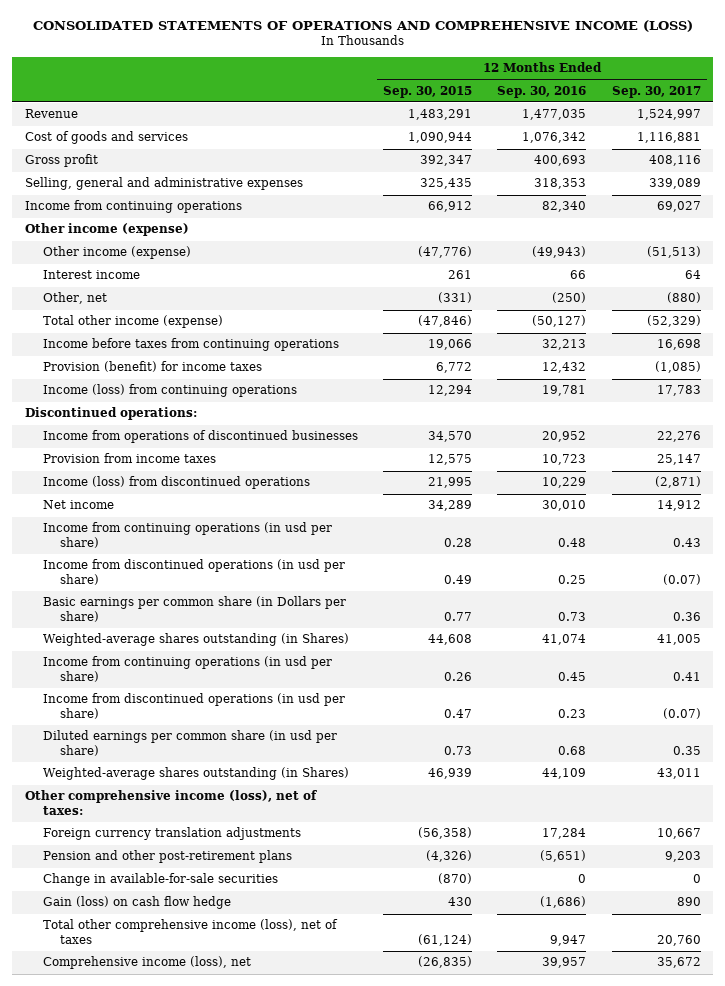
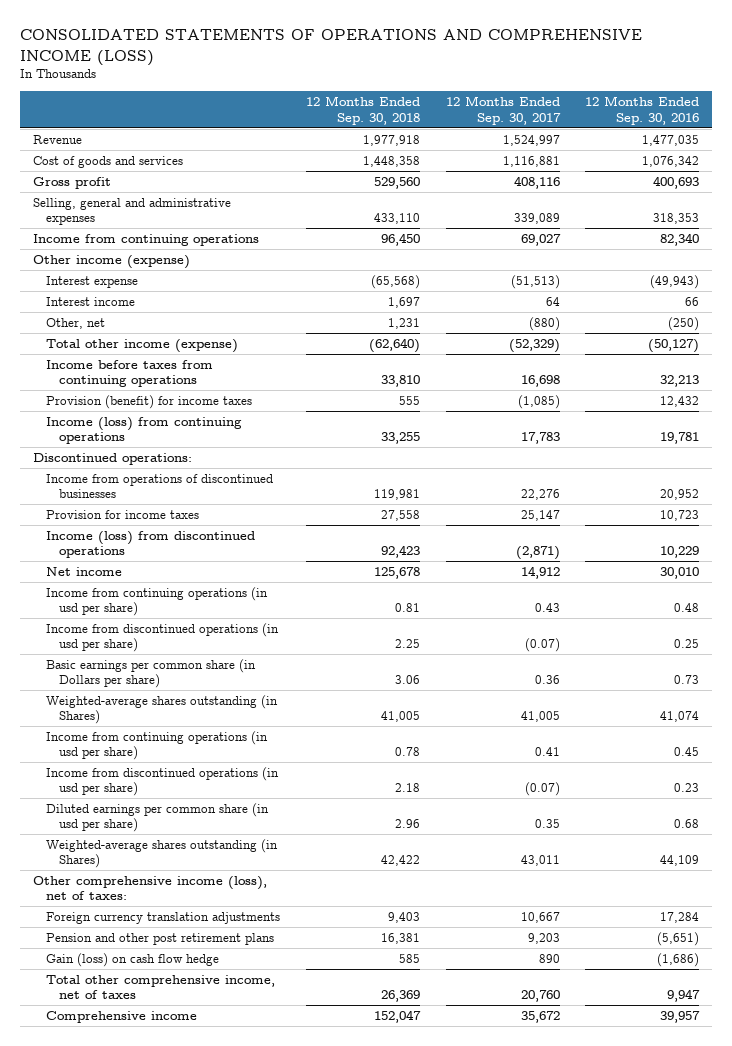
[382,85,472,98] Sep. 30, 2015 -> none
none -> [305,96,420,125] 12 Months Ended Sep. 30, 2018
[42,246,191,260] Other income (expense) -> [46,276,139,289] Interest expense
[42,453,216,464] Provision from income taxes -> [46,510,200,520] Provision for income taxes
[42,873,278,887] Change in available-for-sale securities -> none
[42,850,292,864] Pension and other post-retirement plans -> [46,933,275,946] Pension and other post retirement plans
[42,919,338,945] Total other comprehensive income (loss), net of taxes -> [46,975,276,1000] Total other comprehensive income, net of taxes
[42,956,251,970] Comprehensive income (loss), net -> [46,1011,198,1024] Comprehensive income

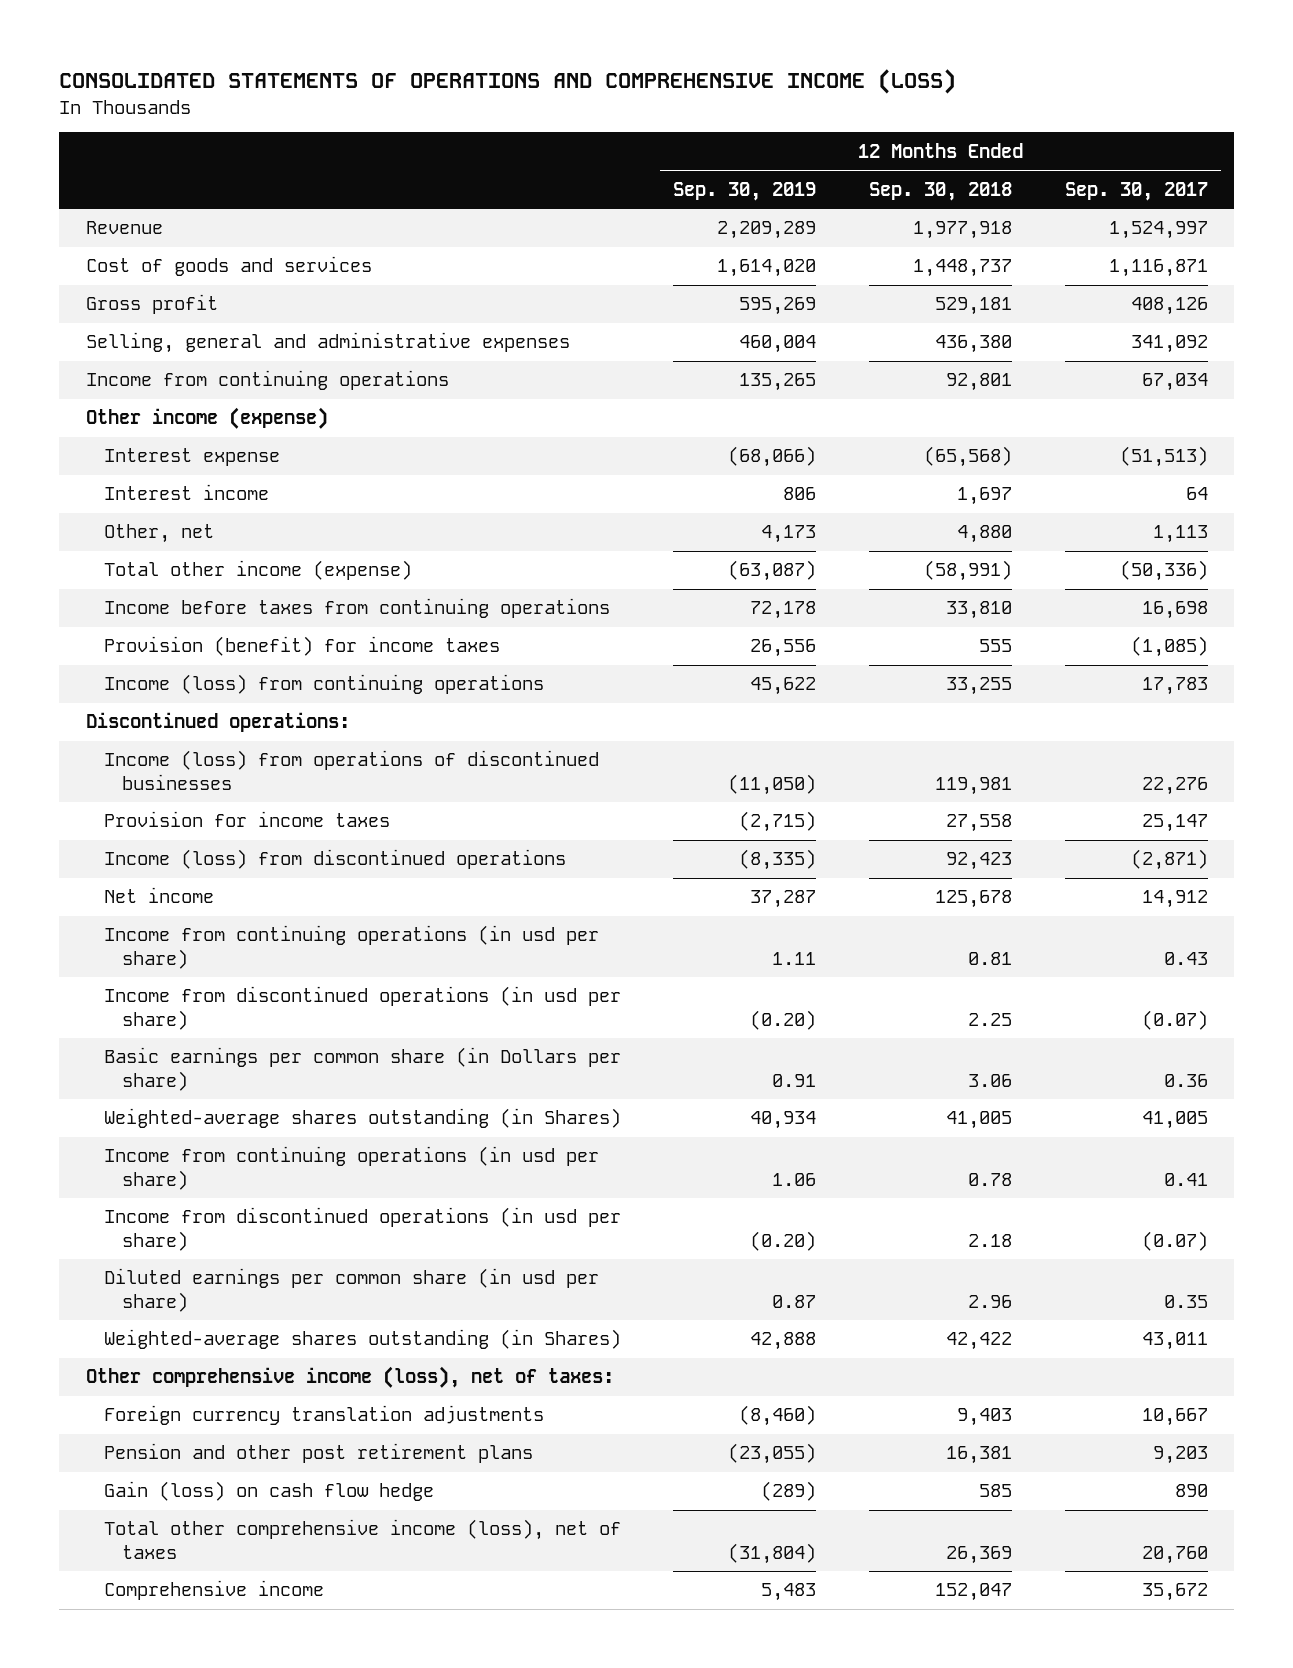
[585,96,700,125] 12 Months Ended Sep. 30, 2016 -> none
none -> [673,181,817,201] Sep. 30, 2019
[362,156,420,168] 1,448,358 -> [913,259,1013,278] 1,448,737
[502,156,560,168] 1,116,881 -> [1108,259,1208,278] 1,116,871
[373,177,420,190] 529,560 -> [935,297,1013,316] 529,181
[513,176,560,190] 408,116 -> [1130,297,1208,316] 408,126
[373,213,420,225] 433,110 -> [935,335,1013,354] 436,380
[513,213,560,225] 339,089 -> [1130,335,1208,354] 341,092
[380,233,420,247] 96,450 -> [946,373,1013,392] 92,801
[520,234,561,247] 69,027 -> [1141,373,1208,392] 67,034
[387,318,420,330] 1,231 -> [957,525,1013,544] 4,880
[528,317,560,332] (880) -> [1152,525,1208,544] 1,113
[368,338,420,354] (62,640) -> [924,560,1013,582] (58,991)
[508,339,560,354] (52,329) -> [1119,560,1208,582] (50,336)
[46,474,274,499] Income from operations of discontinued businesses -> [103,750,599,791] Income (loss) from operations of discontinued businesses
[46,975,276,1000] Total other comprehensive income, net of taxes -> [103,1519,621,1560] Total other comprehensive income (loss), net of taxes

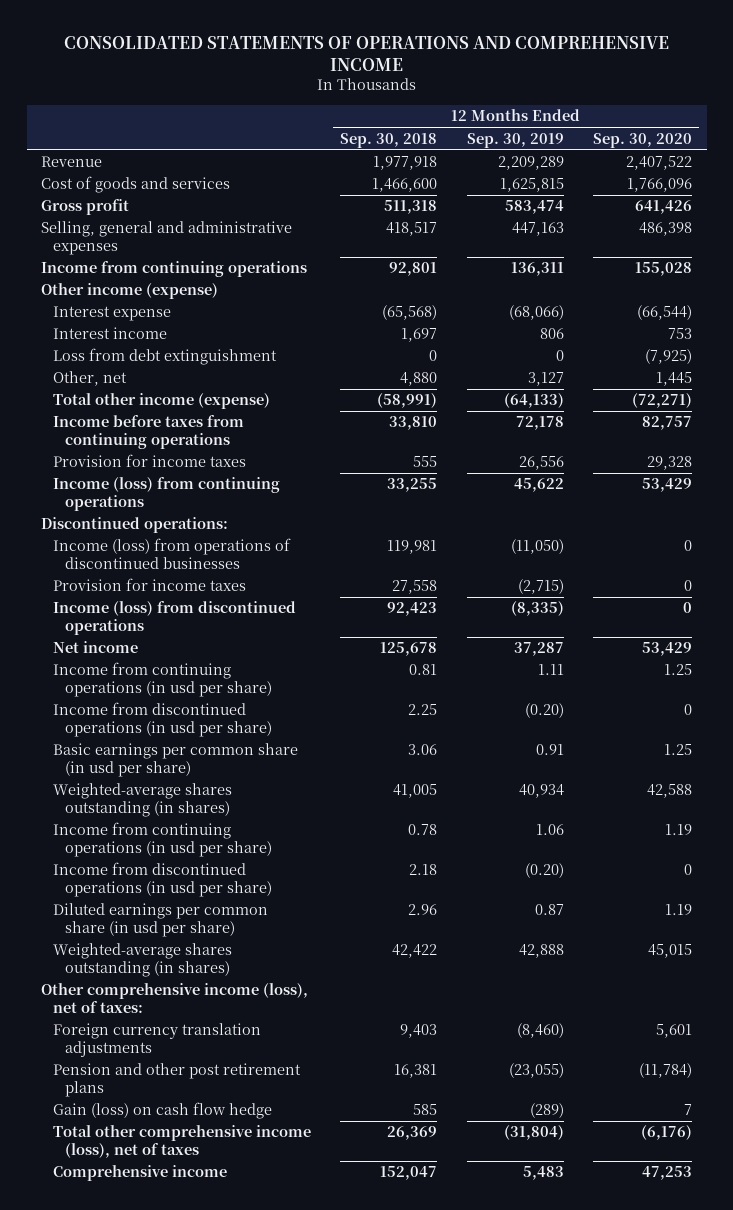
[59,69,957,95] CONSOLIDATED STATEMENTS OF OPERATIONS AND COMPREHENSIVE INCOME (LOSS) -> [63,35,669,72] CONSOLIDATED STATEMENTS OF OPERATIONS AND COMPREHENSIVE INCOME
[1064,181,1208,201] Sep. 30, 2017 -> none
none -> [593,132,693,148] Sep. 30, 2020
[717,259,817,278] 1,614,020 -> [499,178,564,193] 1,625,815
[913,259,1013,278] 1,448,737 -> [372,178,438,193] 1,466,600
[739,297,817,316] 595,269 -> [504,200,564,215] 583,474
[935,297,1013,316] 529,181 -> [384,200,438,215] 511,318
[739,335,817,354] 460,004 -> [511,222,564,237] 447,163
[935,335,1013,354] 436,380 -> [386,222,438,237] 418,517
[739,373,817,392] 135,265 -> [510,262,564,277] 136,311
none -> [53,348,278,366] Loss from debt extinguishment
[761,525,817,544] 4,173 -> [527,372,564,387] 3,127
[728,560,817,582] (63,087) -> [503,393,564,409] (64,133)
[103,636,500,657] Provision (benefit) for income taxes -> [53,454,247,468] Provision for income taxes
[103,1047,621,1092] Basic earnings per common share (in Dollars per share) -> [53,743,299,777] Basic earnings per common share (in usd per share)
[103,1108,621,1129] Weighted-average shares outstanding (in Shares) -> [53,783,233,817] Weighted-average shares outstanding (in shares)
[103,1329,621,1350] Weighted-average shares outstanding (in Shares) -> [53,943,233,977] Weighted-average shares outstanding (in shares)

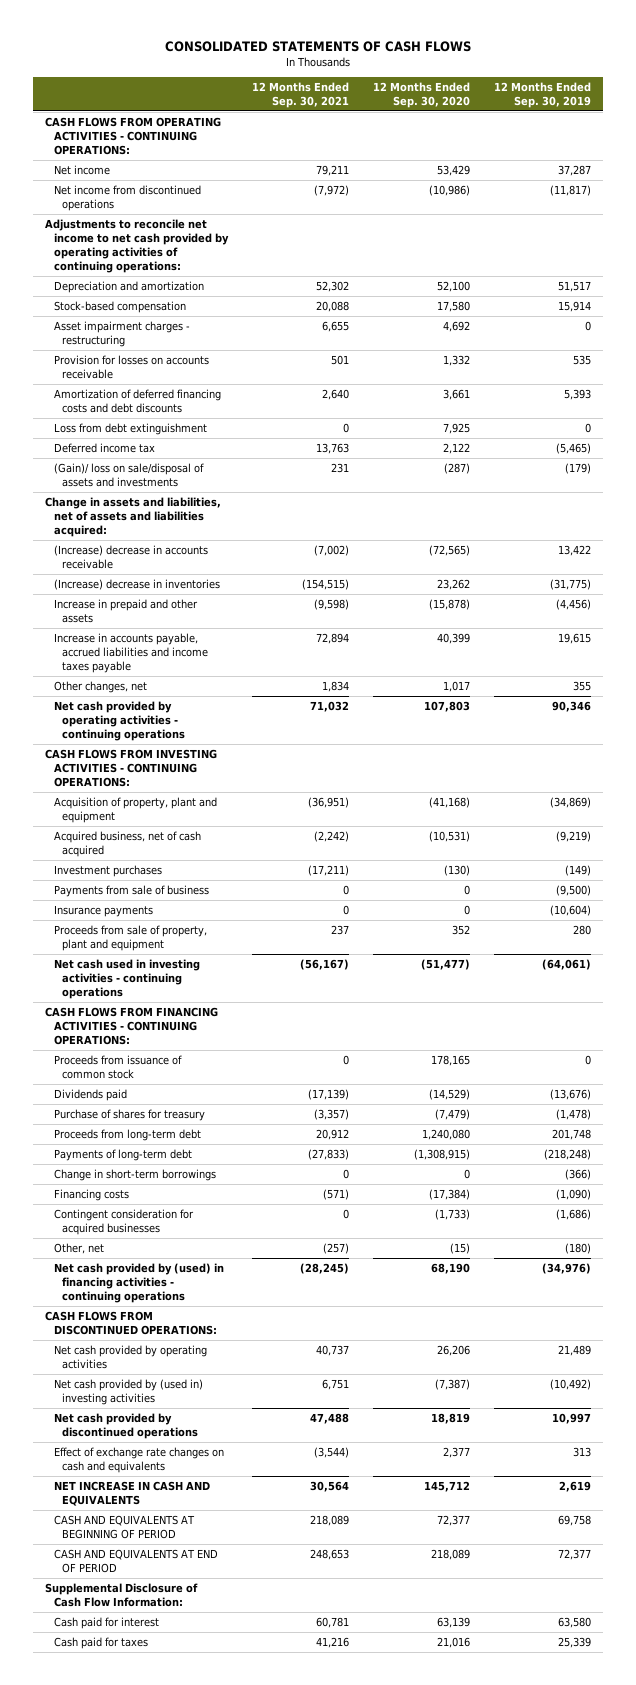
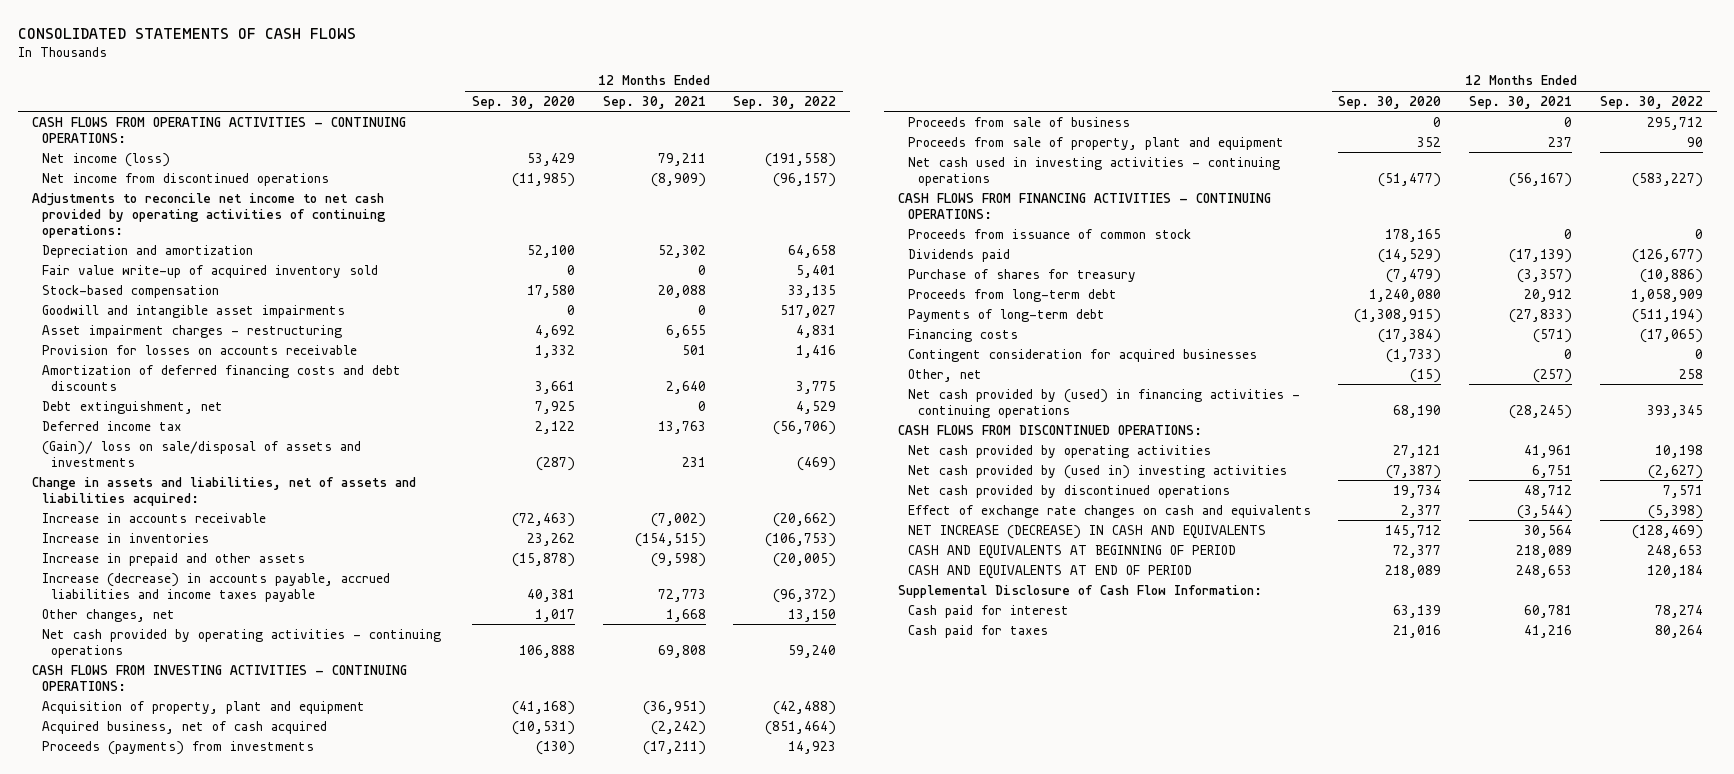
[493,81,591,109] 12 Months Ended Sep. 30, 2019 -> none
none -> [733,95,837,109] Sep. 30, 2022
[53,164,110,175] Net income -> [41,152,170,167] Net income (loss)
[313,184,349,196] (7,972) -> [650,172,706,187] (8,909)
[428,184,470,196] (10,986) -> [512,172,576,187] (11,985)
none -> [41,264,378,278] Fair value write-up of acquired inventory sold
none -> [41,304,345,318] Goodwill and intangible asset impairments
[53,422,207,435] Loss from debt extinguishment -> [41,400,223,414] Debt extinguishment, net
[53,544,208,569] (Increase) decrease in accounts receivable -> [41,512,266,523] Increase in accounts receivable
[428,544,470,556] (72,565) -> [512,512,576,527] (72,463)
[53,578,220,590] (Increase) decrease in inventories -> [41,532,209,543] Increase in inventories
[53,632,209,674] Increase in accounts payable, accrued liabilities and income taxes payable -> [41,572,390,602] Increase (decrease) in accounts payable, accrued liabilities and income taxes payable
[315,632,349,644] 72,894 -> [657,588,706,602] 72,773
[436,632,470,644] 40,399 -> [527,588,576,602] 40,381
[321,680,349,692] 1,834 -> [665,608,706,622] 1,668
[309,700,349,712] 71,032 -> [657,644,706,658] 69,808
[423,700,470,712] 107,803 -> [519,644,576,658] 106,888
[53,904,153,917] Insurance payments -> none
[53,864,162,877] Investment purchases -> [41,740,314,755] Proceeds (payments) from investments
[53,884,209,897] Payments from sale of business -> [907,116,1130,127] Proceeds from sale of business
[53,1168,216,1181] Change in short-term borrowings -> none
[315,1344,349,1356] 40,737 -> [1524,444,1573,458] 41,961
[436,1344,470,1356] 26,206 -> [1393,444,1442,458] 27,121
[309,1412,349,1424] 47,488 -> [1524,484,1573,498] 48,712
[430,1412,470,1424] 18,819 -> [1393,484,1442,498] 19,734
[53,1480,210,1506] NET INCREASE IN CASH AND EQUIVALENTS -> [907,524,1266,539] NET INCREASE (DECREASE) IN CASH AND EQUIVALENTS

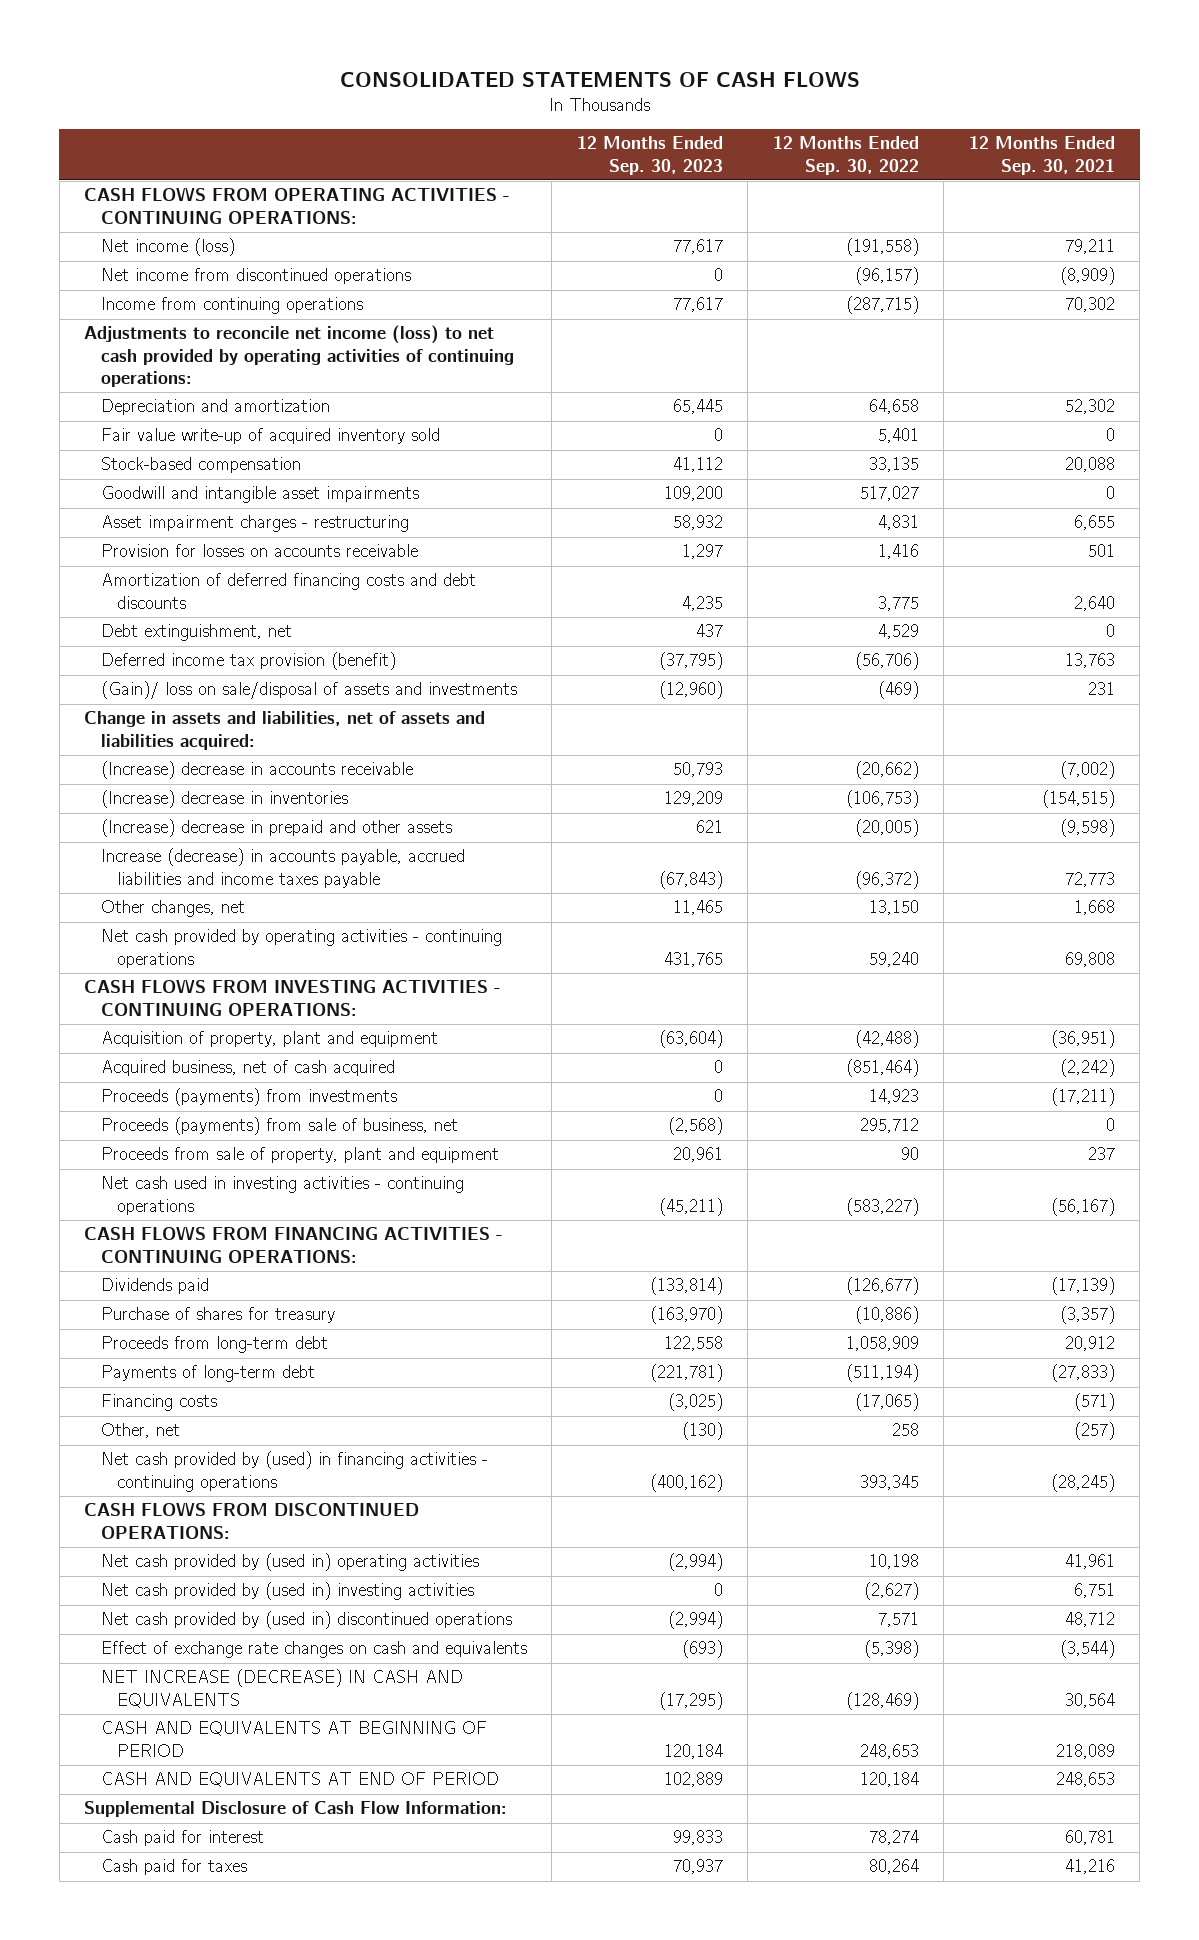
[472,95,576,109] Sep. 30, 2020 -> none
none -> [576,136,723,175] 12 Months Ended Sep. 30, 2023
none -> [100,297,363,315] Income from continuing operations
[31,192,386,238] Adjustments to reconcile net income to net cash provided by operating activities of continuing operations: -> [84,325,514,387] Adjustments to reconcile net income (loss) to net cash provided by operating activities of continuing operations:
[41,420,182,431] Deferred income tax -> [100,652,396,671] Deferred income tax provision (benefit)
[41,512,266,523] Increase in accounts receivable -> [100,761,413,780] (Increase) decrease in accounts receivable
[41,532,209,543] Increase in inventories -> [100,790,348,809] (Increase) decrease in inventories
[41,552,305,566] Increase in prepaid and other assets -> [100,819,452,838] (Increase) decrease in prepaid and other assets
[907,116,1130,127] Proceeds from sale of business -> [100,1117,458,1136] Proceeds (payments) from sale of business, net
[907,228,1191,239] Proceeds from issuance of common stock -> none
[907,348,1257,362] Contingent consideration for acquired businesses -> none
[907,444,1211,458] Net cash provided by operating activities -> [100,1553,479,1572] Net cash provided by (used in) operating activities
[907,484,1230,498] Net cash provided by discontinued operations -> [100,1611,512,1630] Net cash provided by (used in) discontinued operations

